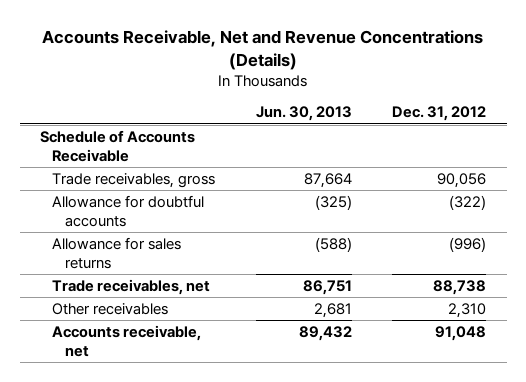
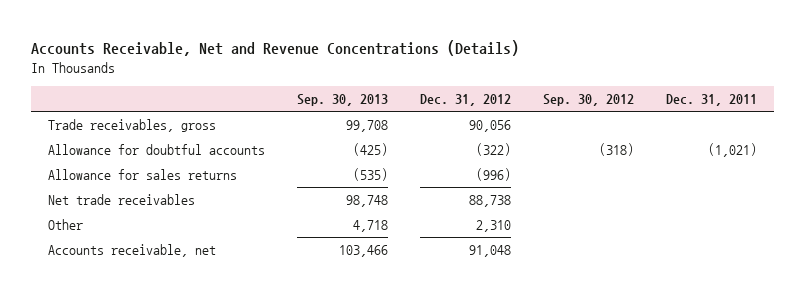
[255,106,352,122] Jun. 30, 2013 -> none
none -> [296,94,388,107] Sep. 30, 2013
none -> [543,94,635,107] Sep. 30, 2012
none -> [666,94,758,107] Dec. 31, 2011
[39,129,195,162] Schedule of Accounts Receivable -> none
[52,278,211,295] Trade receivables, net -> [47,193,195,205] Net trade receivables
[52,302,169,315] Other receivables -> [47,218,83,230] Other

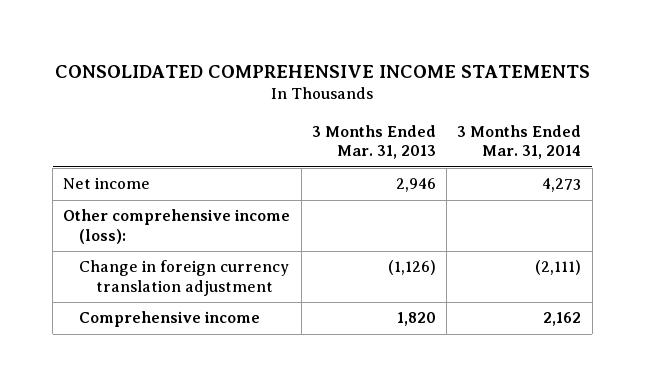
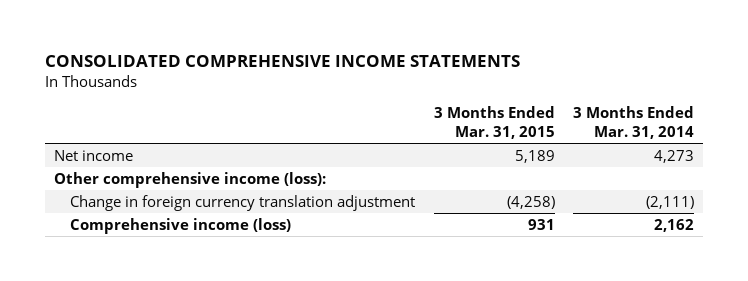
[311,124,436,160] 3 Months Ended Mar. 31, 2013 -> none
none -> [433,106,555,139] 3 Months Ended Mar. 31, 2015
[79,311,261,328] Comprehensive income -> [70,217,292,234] Comprehensive income (loss)

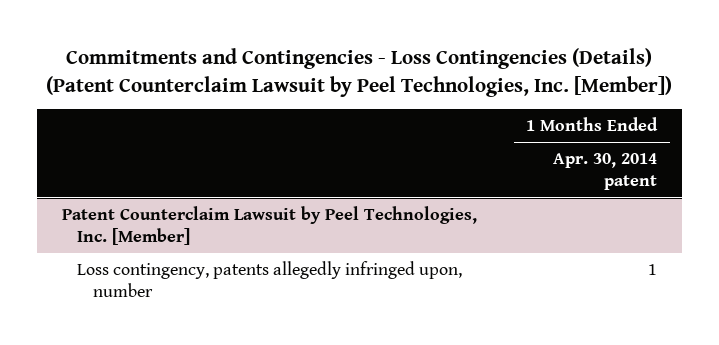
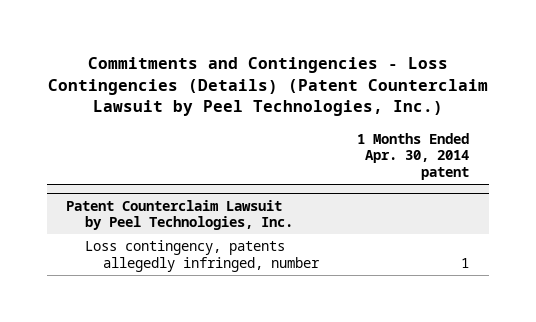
[46,48,673,97] Commitments and Contingencies - Loss Contingencies (Details) (Patent Counterclaim Lawsuit by Peel Technologies, Inc. [Member]) -> [47,56,488,117] Commitments and Contingencies - Loss Contingencies (Details) (Patent Counterclaim Lawsuit by Peel Technologies, Inc.)
[61,205,477,245] Patent Counterclaim Lawsuit by Peel Technologies, Inc. [Member] -> [66,199,293,231] Patent Counterclaim Lawsuit by Peel Technologies, Inc.
[77,260,463,297] Loss contingency, patents allegedly infringed upon, number -> [84,240,320,273] Loss contingency, patents allegedly infringed, number

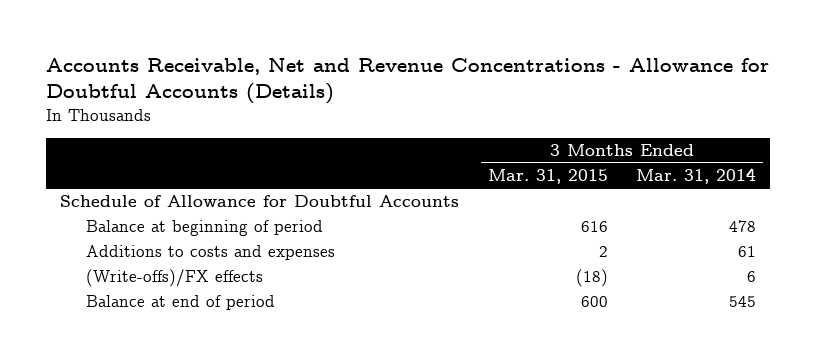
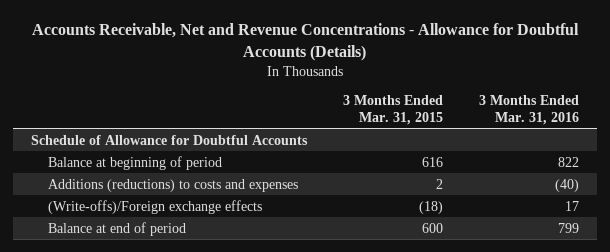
[636,168,757,185] Mar. 31, 2014 -> none
none -> [478,95,579,125] 3 Months Ended Mar. 31, 2016
[86,245,336,261] Additions to costs and expenses -> [48,178,299,192] Additions (reductions) to costs and expenses
[86,269,264,288] (Write-offs)/FX effects -> [48,199,263,214] (Write-offs)/Foreign exchange effects

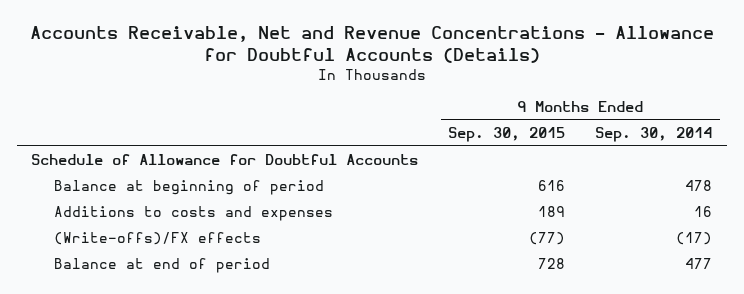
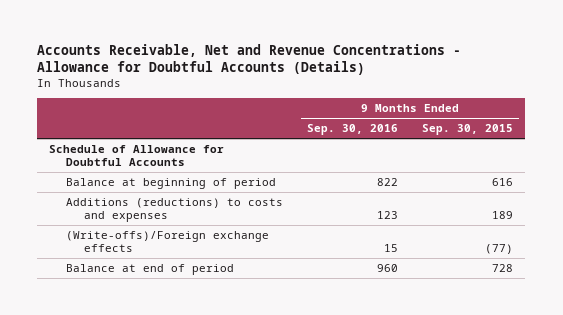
[595,127,713,143] Sep. 30, 2014 -> none
none -> [307,124,399,136] Sep. 30, 2016
[53,206,333,222] Additions to costs and expenses -> [66,198,284,223] Additions (reductions) to costs and expenses
[53,232,261,246] (Write-offs)/FX effects -> [66,231,270,253] (Write-offs)/Foreign exchange effects

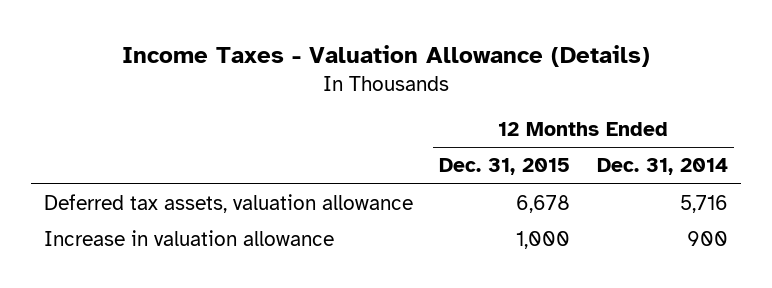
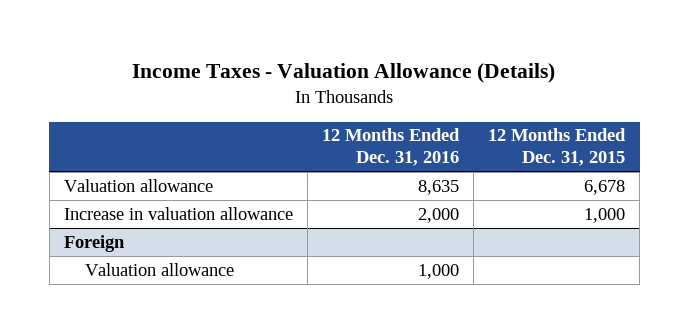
[596,158,728,176] Dec. 31, 2014 -> none
none -> [321,128,460,167] 12 Months Ended Dec. 31, 2016
[43,194,413,214] Deferred tax assets, valuation allowance -> [63,178,213,192] Valuation allowance
none -> [63,234,125,252] Foreign
none -> [84,262,234,276] Valuation allowance

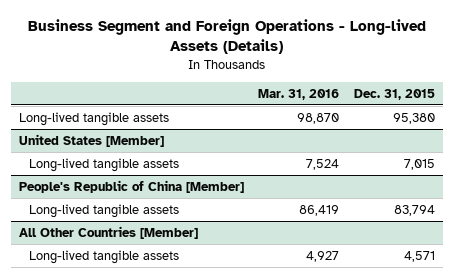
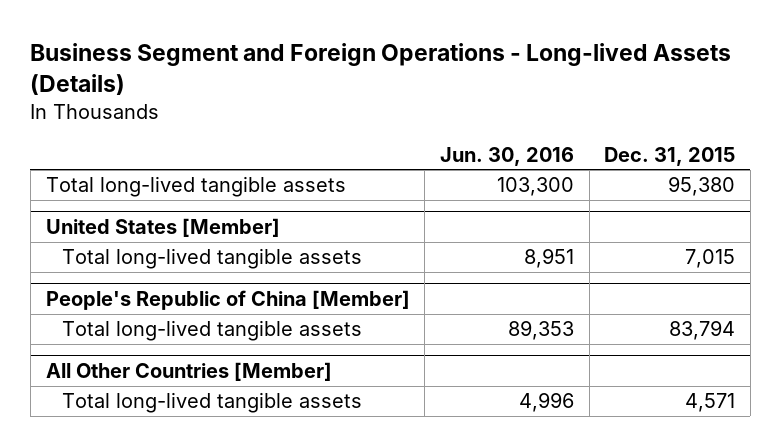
[258,88,340,100] Mar. 31, 2016 -> none
none -> [439,146,574,166] Jun. 30, 2016
[18,112,169,127] Long-lived tangible assets -> [45,176,346,198] Total long-lived tangible assets
[29,158,180,173] Long-lived tangible assets -> [62,248,363,270] Total long-lived tangible assets
[29,204,180,219] Long-lived tangible assets -> [62,320,363,342] Total long-lived tangible assets
[29,250,180,265] Long-lived tangible assets -> [62,392,363,414] Total long-lived tangible assets

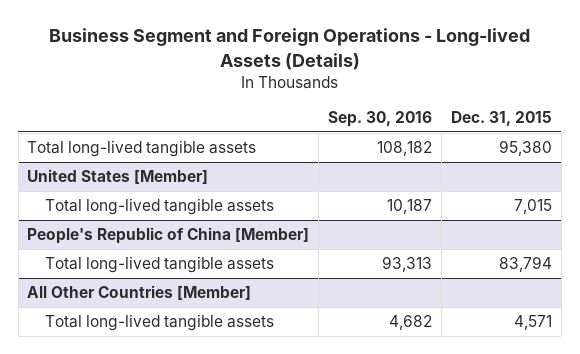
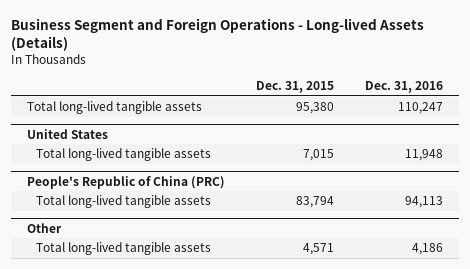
[328,111,433,128] Sep. 30, 2016 -> none
none -> [365,81,444,94] Dec. 31, 2016
[27,169,209,185] United States [Member] -> [27,128,109,139] United States
[27,227,310,245] People's Republic of China [Member] -> [27,175,226,189] People's Republic of China (PRC)
[27,285,252,301] All Other Countries [Member] -> [27,222,63,233] Other

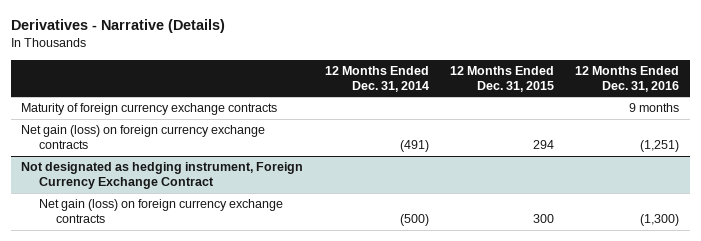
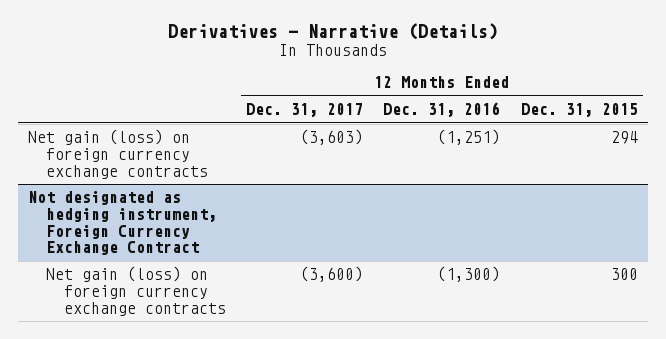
[324,65,429,92] 12 Months Ended Dec. 31, 2014 -> none
none -> [246,103,364,118] Dec. 31, 2017
[21,103,278,116] Maturity of foreign currency exchange contracts -> none

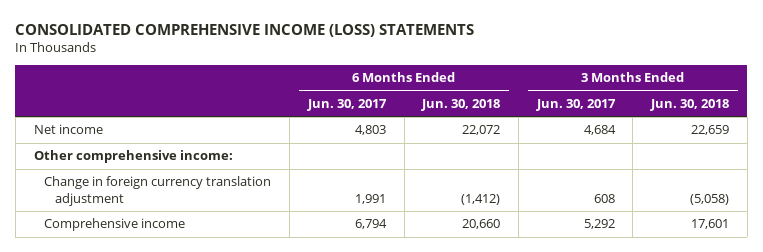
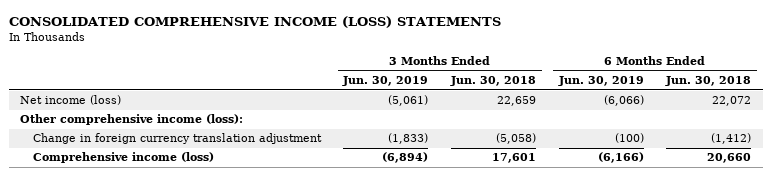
[306,99,387,112] Jun. 30, 2017 -> none
[535,99,616,112] Jun. 30, 2017 -> none
none -> [342,76,429,87] Jun. 30, 2019
none -> [557,76,644,87] Jun. 30, 2019
[33,124,103,135] Net income -> [20,95,122,106] Net income (loss)
[33,150,233,164] Other comprehensive income: -> [20,114,244,126] Other comprehensive income (loss):
[44,218,186,232] Comprehensive income -> [32,152,214,164] Comprehensive income (loss)

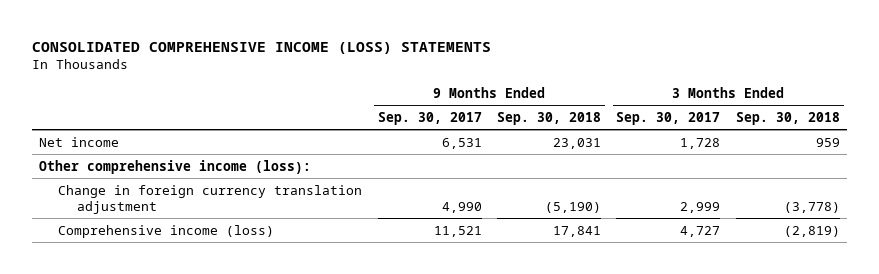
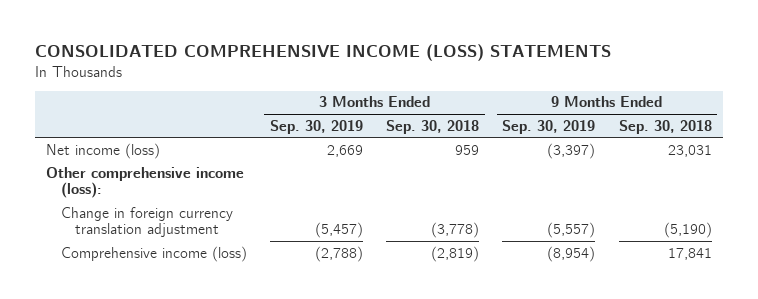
[377,111,482,125] Sep. 30, 2017 -> none
[616,111,721,125] Sep. 30, 2017 -> none
none -> [270,119,364,134] Sep. 30, 2019
none -> [502,119,596,134] Sep. 30, 2019
[39,136,120,147] Net income -> [46,142,161,159] Net income (loss)

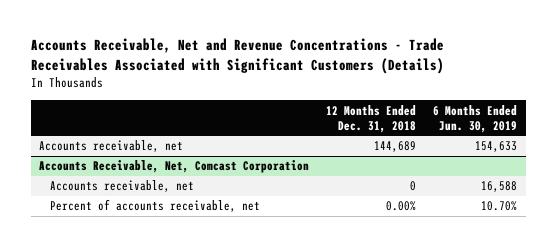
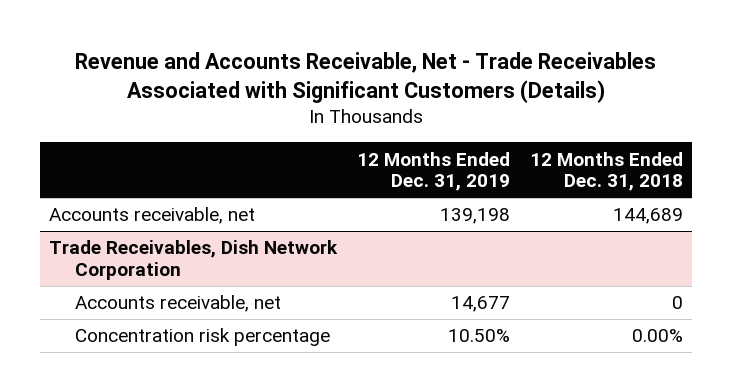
[30,38,444,75] Accounts Receivable, Net and Revenue Concentrations - Trade Receivables Associated with Significant Customers (Details) -> [74,51,656,104] Revenue and Accounts Receivable, Net - Trade Receivables Associated with Significant Customers (Details)
[433,104,518,133] 6 Months Ended Jun. 30, 2019 -> none
none -> [356,151,510,192] 12 Months Ended Dec. 31, 2019
[39,160,310,174] Accounts Receivable, Net, Comcast Corporation -> none
none -> [49,240,339,281] Trade Receivables, Dish Network Corporation
[50,199,261,213] Percent of accounts receivable, net -> [74,328,330,347] Concentration risk percentage

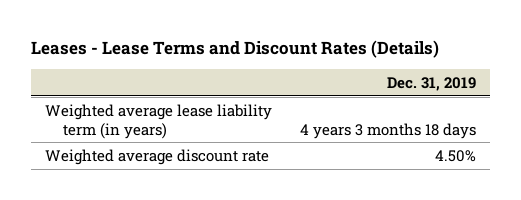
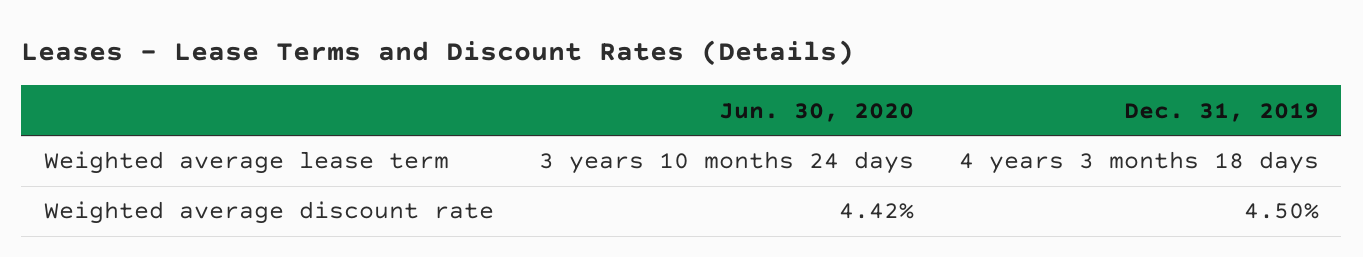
none -> [718,102,914,122] Jun. 30, 2020
[44,103,272,139] Weighted average lease liability term (in years) -> [43,151,449,175] Weighted average lease term

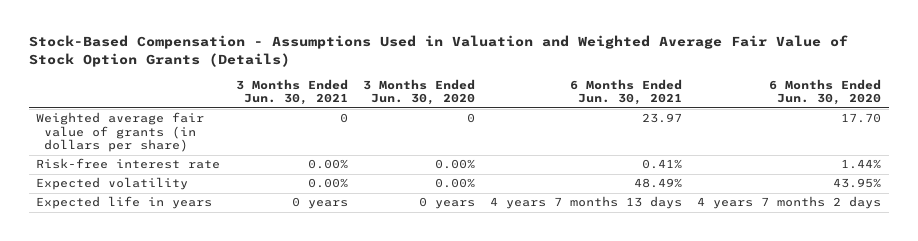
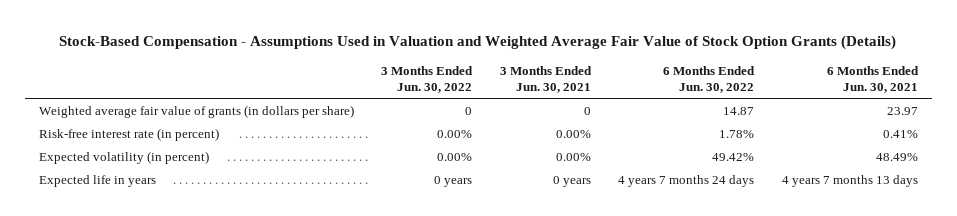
[362,78,475,106] 3 Months Ended Jun. 30, 2020 -> none
[769,78,882,106] 6 Months Ended Jun. 30, 2020 -> none
none -> [381,65,474,93] 3 Months Ended Jun. 30, 2022
none -> [663,65,756,93] 6 Months Ended Jun. 30, 2022
[36,158,221,170] Risk-free interest rate -> [38,127,219,141] Risk-free interest rate (in percent)
[36,177,189,191] Expected volatility -> [38,150,209,164] Expected volatility (in percent)

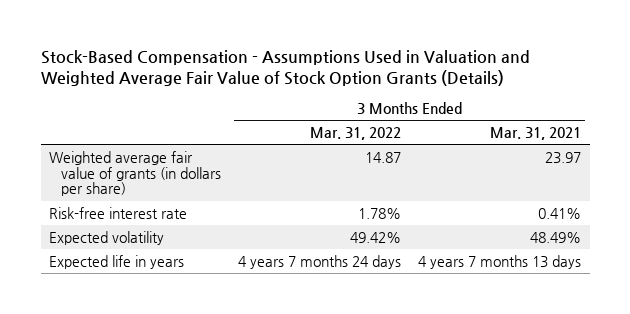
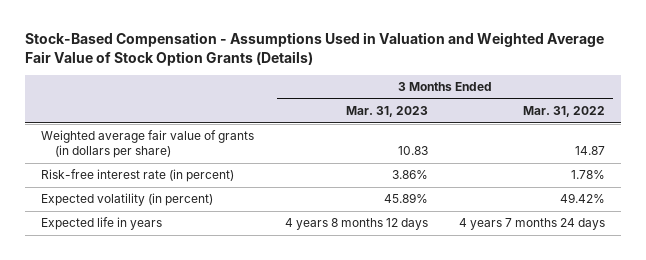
[490,126,582,140] Mar. 31, 2021 -> none
none -> [345,106,428,118] Mar. 31, 2023
[49,206,188,219] Risk-free interest rate -> [40,169,234,183] Risk-free interest rate (in percent)
[49,230,165,245] Expected volatility -> [40,193,213,207] Expected volatility (in percent)

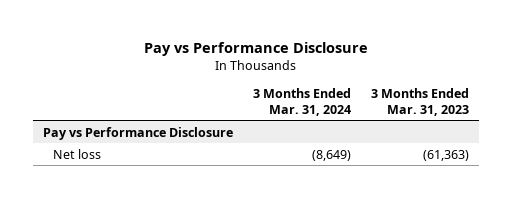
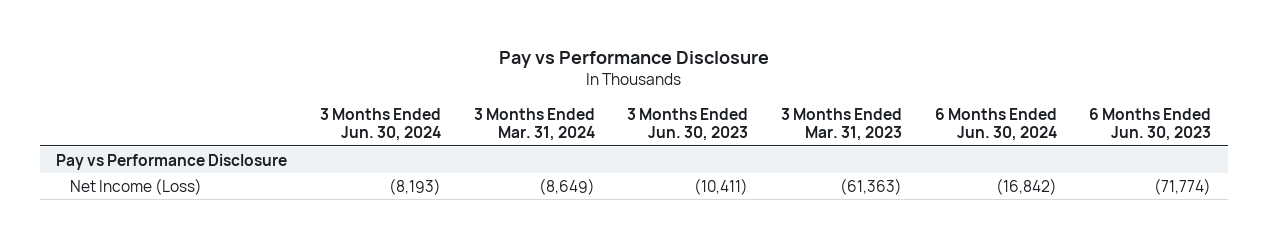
none -> [319,107,441,142] 3 Months Ended Jun. 30, 2024
none -> [627,107,749,142] 3 Months Ended Jun. 30, 2023
none -> [934,107,1057,142] 6 Months Ended Jun. 30, 2024
none -> [1089,107,1212,142] 6 Months Ended Jun. 30, 2023
[52,148,101,159] Net loss -> [70,177,203,195] Net Income (Loss)

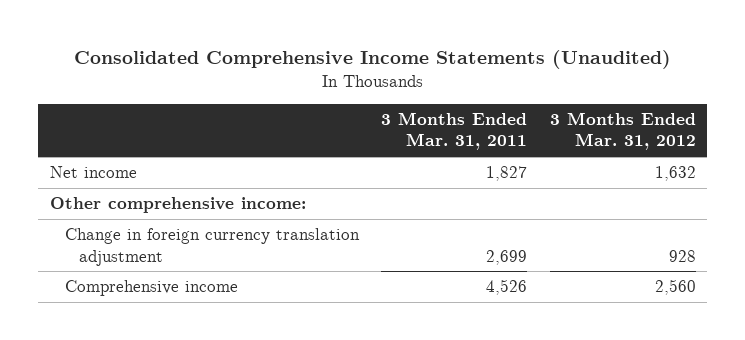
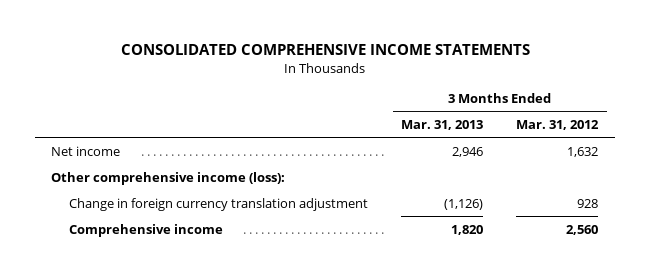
[73,50,671,70] Consolidated Comprehensive Income Statements (Unaudited) -> [120,43,530,55] CONSOLIDATED COMPREHENSIVE INCOME STATEMENTS
[381,111,528,151] 3 Months Ended Mar. 31, 2011 -> none
none -> [400,119,483,130] Mar. 31, 2013
[49,197,306,214] Other comprehensive income: -> [51,171,286,185] Other comprehensive income (loss):

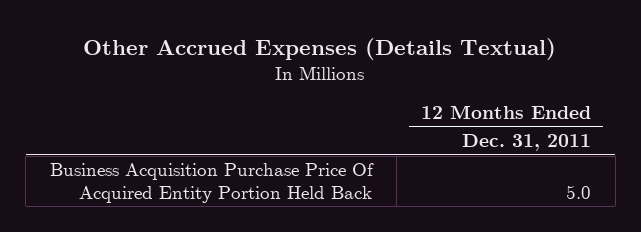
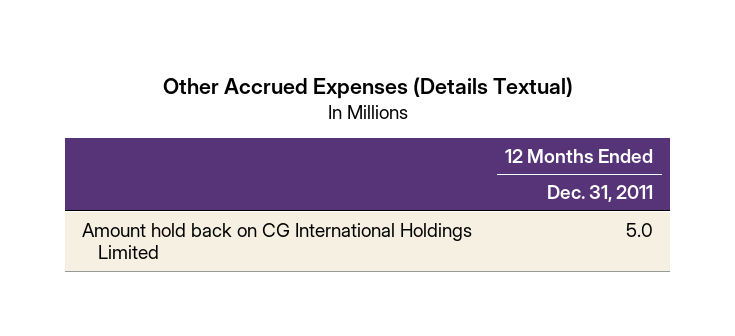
[49,163,374,203] Business Acquisition Purchase Price Of Acquired Entity Portion Held Back -> [81,222,472,260] Amount hold back on CG International Holdings Limited

